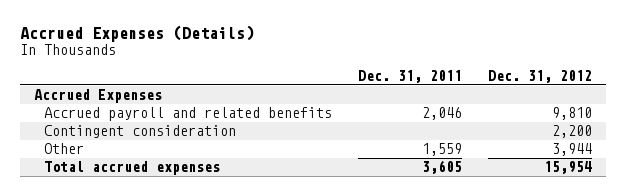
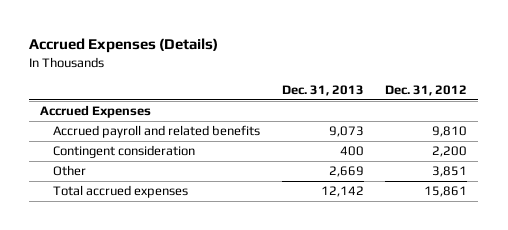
[358,70,463,84] Dec. 31, 2011 -> none
none -> [281,84,364,96] Dec. 31, 2013
[552,143,593,157] 3,944 -> [432,166,468,178] 3,851
[544,161,593,175] 15,954 -> [424,186,468,198] 15,861

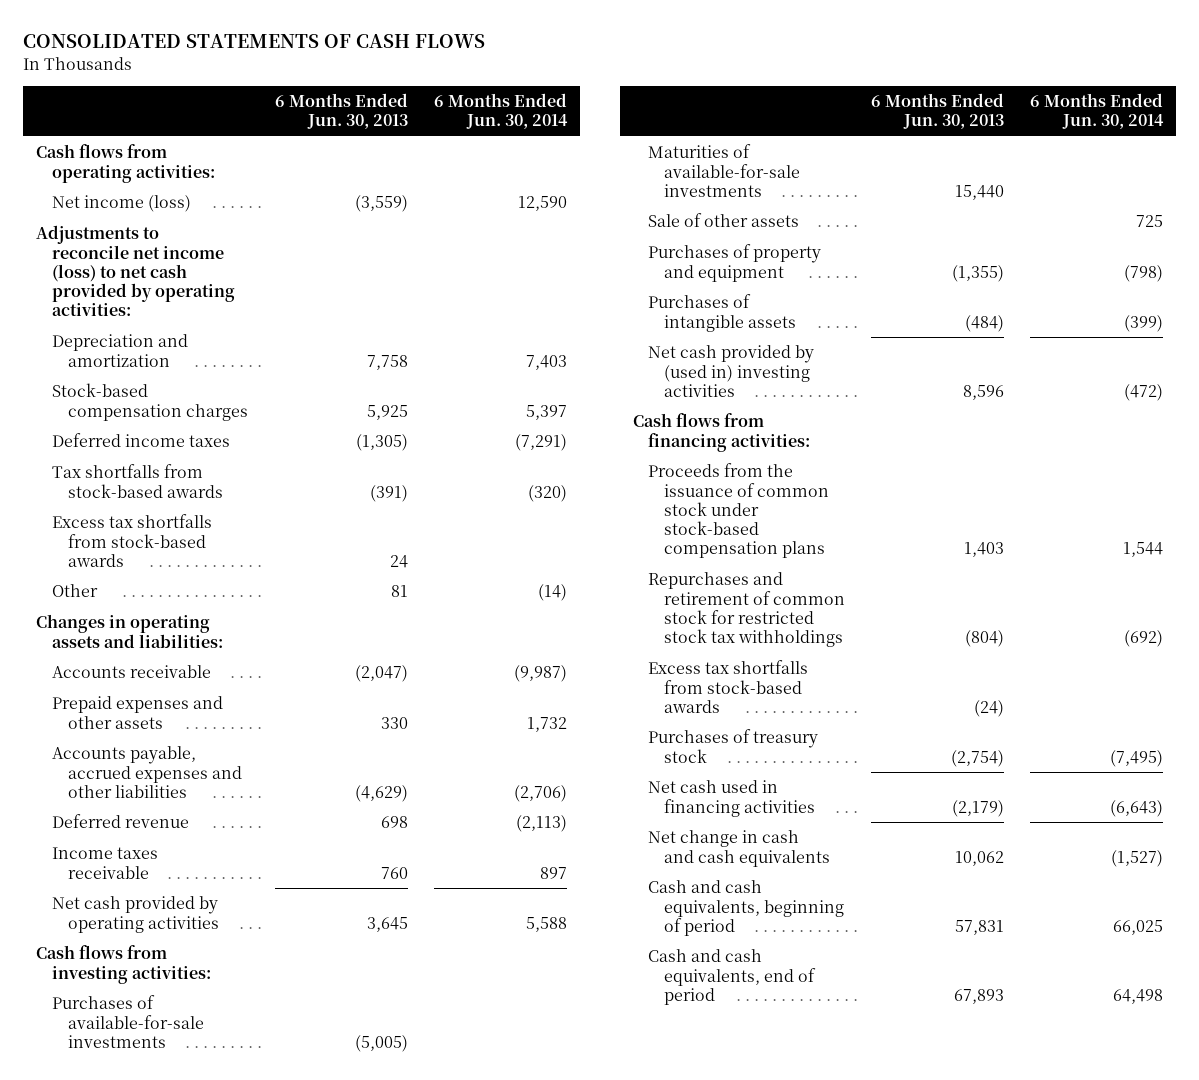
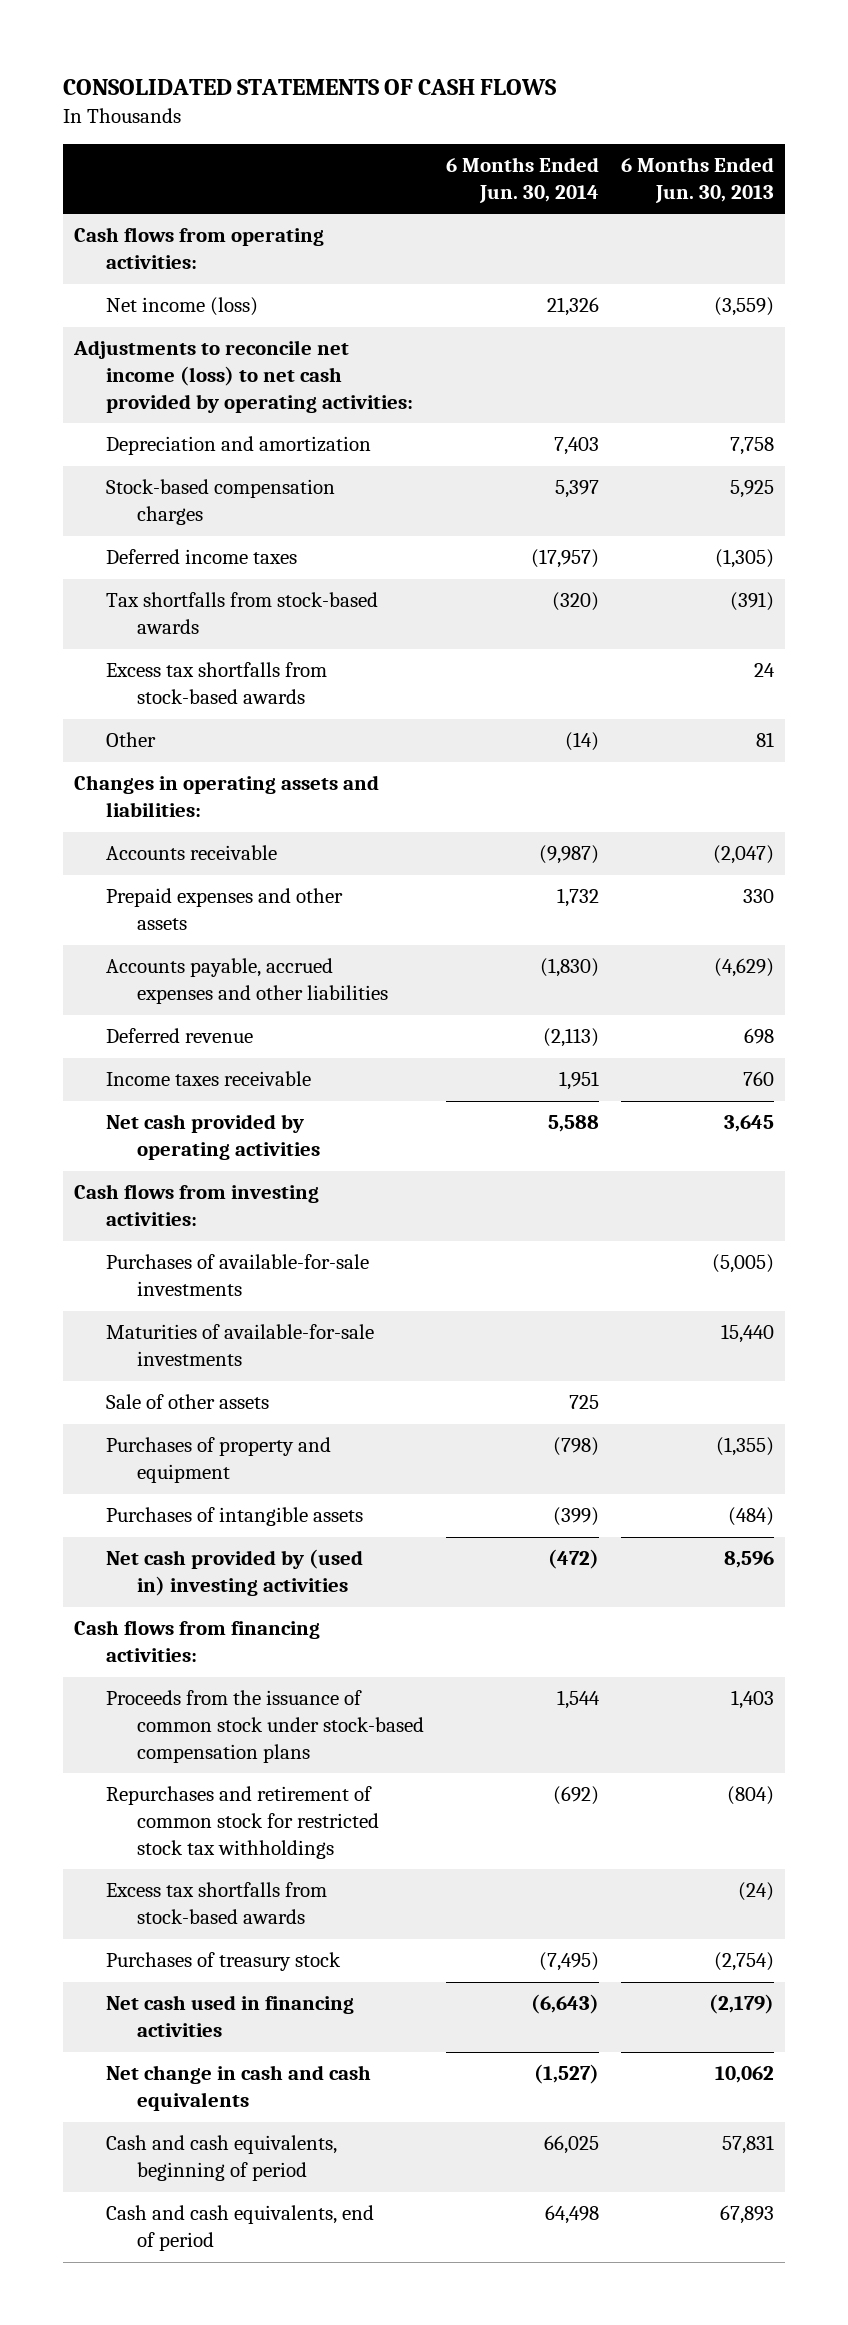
[517,196,567,212] 12,590 -> [546,297,599,317] 21,326
[514,434,567,452] (7,291) -> [530,549,599,569] (17,957)
[513,784,567,802] (2,706) -> [539,958,599,978] (1,830)
[539,866,567,879] 897 -> [558,1071,599,1091] 1,951

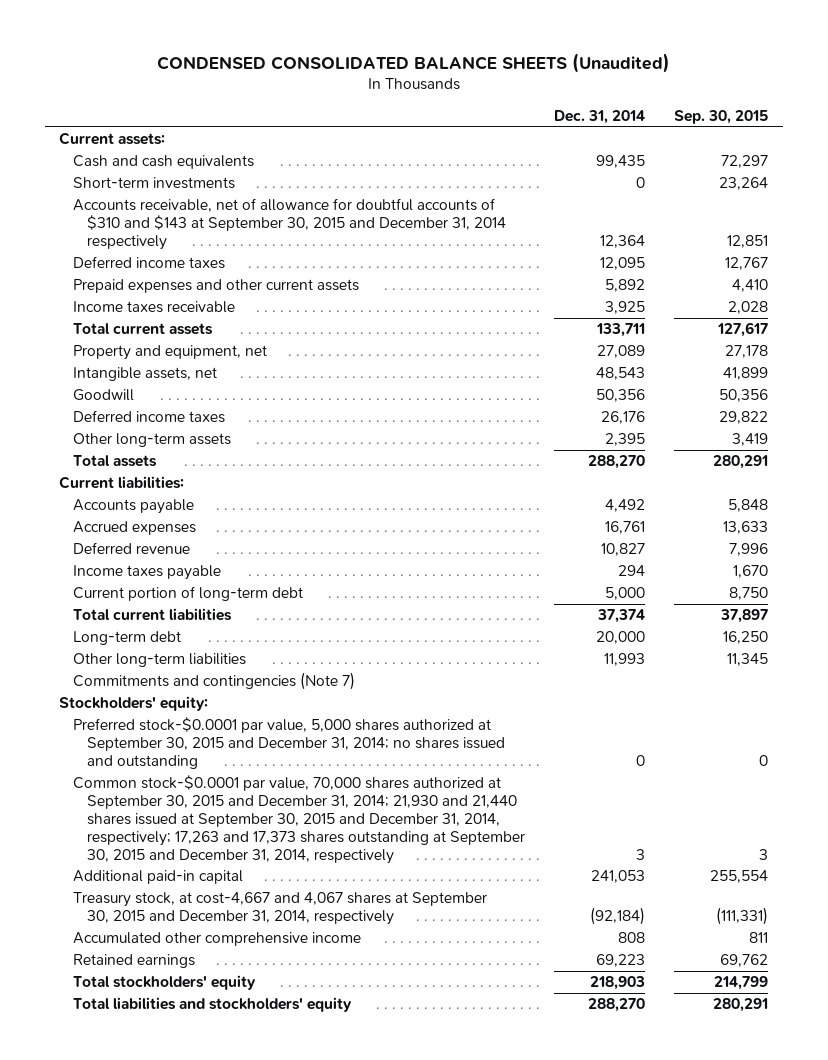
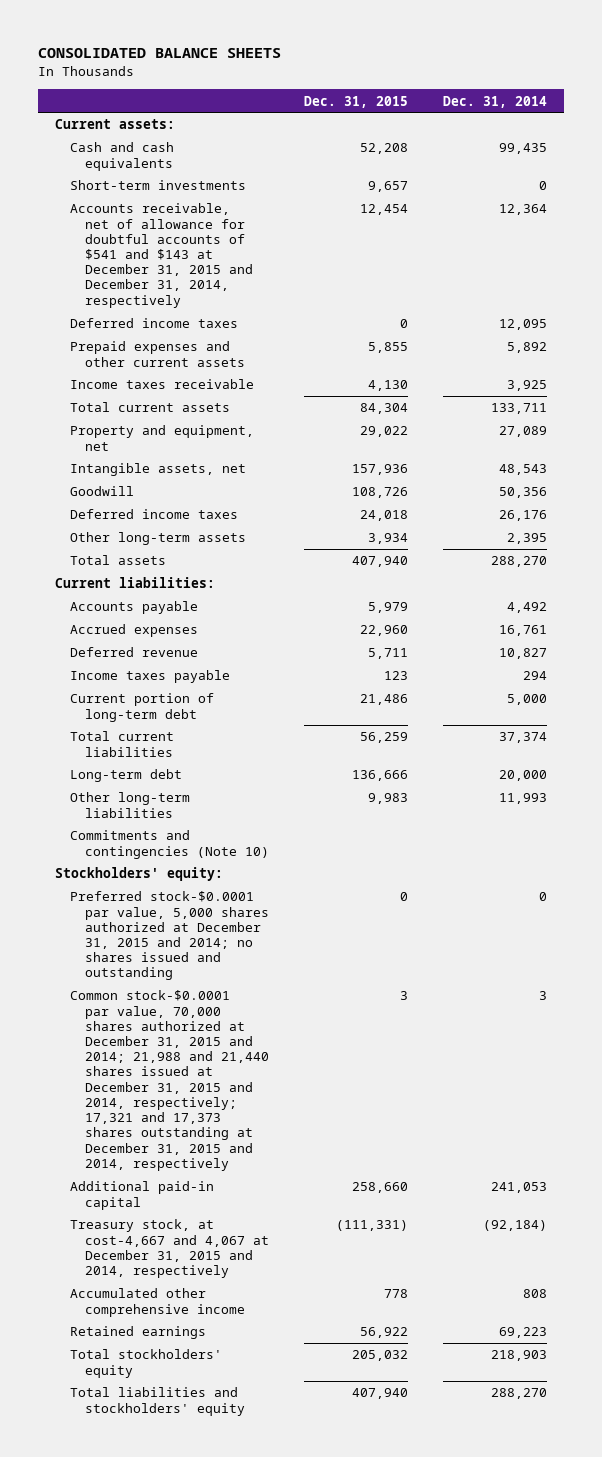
[156,52,670,73] CONDENSED CONSOLIDATED BALANCE SHEETS (Unaudited) -> [37,48,281,59] CONSOLIDATED BALANCE SHEETS
[674,109,769,124] Sep. 30, 2015 -> none
none -> [303,95,408,108] Dec. 31, 2015
[73,198,506,250] Accounts receivable, net of allowance for doubtful accounts of $310 and $143 at September 30, 2015 and December 31, 2014 respectively -> [70,203,253,308] Accounts receivable, net of allowance for doubtful accounts of $541 and $143 at December 31, 2015 and December 31, 2014, respectively
[73,672,356,691] Commitments and contingencies (Note 7) -> [70,830,269,859] Commitments and contingencies (Note 10)
[73,717,505,769] Preferred stock-$0.0001 par value, 5,000 shares authorized at September 30, 2015 and December 31, 2014; no shares issued and outstanding -> [70,891,269,981] Preferred stock-$0.0001 par value, 5,000 shares authorized at December 31, 2015 and 2014; no shares issued and outstanding
[73,775,525,864] Common stock-$0.0001 par value, 70,000 shares authorized at September 30, 2015 and December 31, 2014; 21,930 and 21,440 shares issued at September 30, 2015 and December 31, 2014, respectively; 17,263 and 17,373 shares outstanding at September 30, 2015 and December 31, 2014, respectively -> [70,990,269,1171] Common stock-$0.0001 par value, 70,000 shares authorized at December 31, 2015 and 2014; 21,988 and 21,440 shares issued at December 31, 2015 and 2014, respectively; 17,321 and 17,373 shares outstanding at December 31, 2015 and 2014, respectively
[73,892,488,926] Treasury stock, at cost-4,667 and 4,067 shares at September 30, 2015 and December 31, 2014, respectively -> [70,1219,269,1279] Treasury stock, at cost-4,667 and 4,067 at December 31, 2015 and 2014, respectively

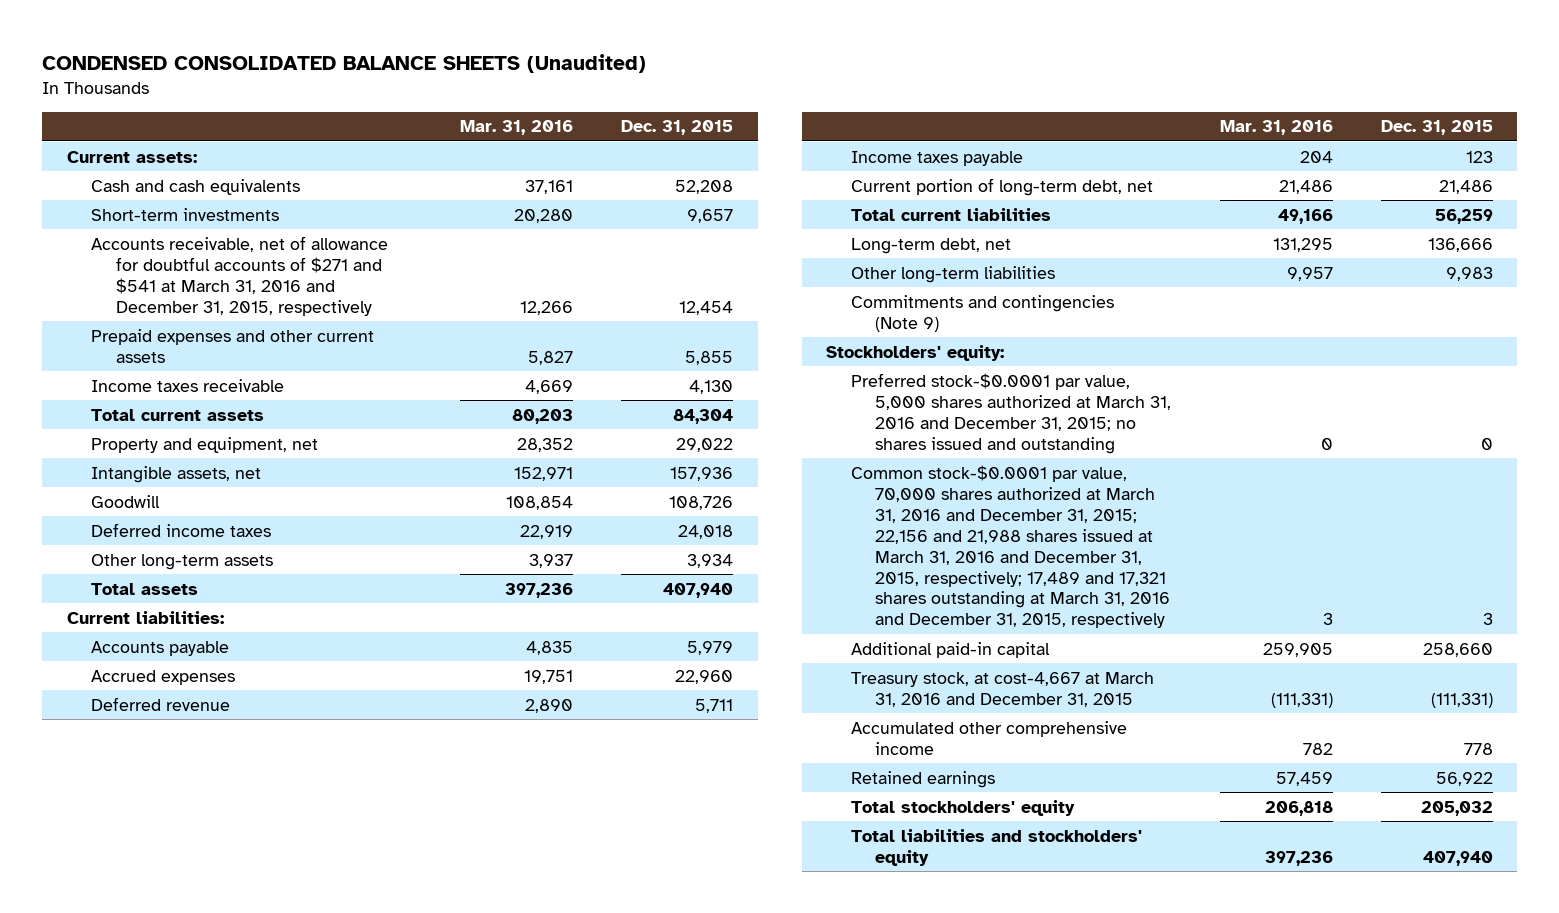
[37,48,281,59] CONSOLIDATED BALANCE SHEETS -> [42,54,647,74] CONDENSED CONSOLIDATED BALANCE SHEETS (Unaudited)
[442,95,547,108] Dec. 31, 2014 -> none
none -> [460,120,574,136] Mar. 31, 2016
[70,318,239,329] Deferred income taxes -> none
[70,203,253,308] Accounts receivable, net of allowance for doubtful accounts of $541 and $143 at December 31, 2015 and December 31, 2014, respectively -> [91,235,389,316] Accounts receivable, net of allowance for doubtful accounts of $271 and $541 at March 31, 2016 and December 31, 2015, respectively
[70,693,215,722] Current portion of long-term debt -> [850,177,1153,196] Current portion of long-term debt, net
[70,769,183,783] Long-term debt -> [850,237,1011,254] Long-term debt, net
[70,830,269,859] Commitments and contingencies (Note 10) -> [850,294,1114,332] Commitments and contingencies (Note 9)
[70,891,269,981] Preferred stock-$0.0001 par value, 5,000 shares authorized at December 31, 2015 and 2014; no shares issued and outstanding -> [850,372,1172,454] Preferred stock-$0.0001 par value, 5,000 shares authorized at March 31, 2016 and December 31, 2015; no shares issued and outstanding
[70,990,269,1171] Common stock-$0.0001 par value, 70,000 shares authorized at December 31, 2015 and 2014; 21,988 and 21,440 shares issued at December 31, 2015 and 2014, respectively; 17,321 and 17,373 shares outstanding at December 31, 2015 and 2014, respectively -> [850,464,1171,629] Common stock-$0.0001 par value, 70,000 shares authorized at March 31, 2016 and December 31, 2015; 22,156 and 21,988 shares issued at March 31, 2016 and December 31, 2015, respectively; 17,489 and 17,321 shares outstanding at March 31, 2016 and December 31, 2015, respectively
[70,1219,269,1279] Treasury stock, at cost-4,667 and 4,067 at December 31, 2015 and 2014, respectively -> [850,671,1154,707] Treasury stock, at cost-4,667 at March 31, 2016 and December 31, 2015

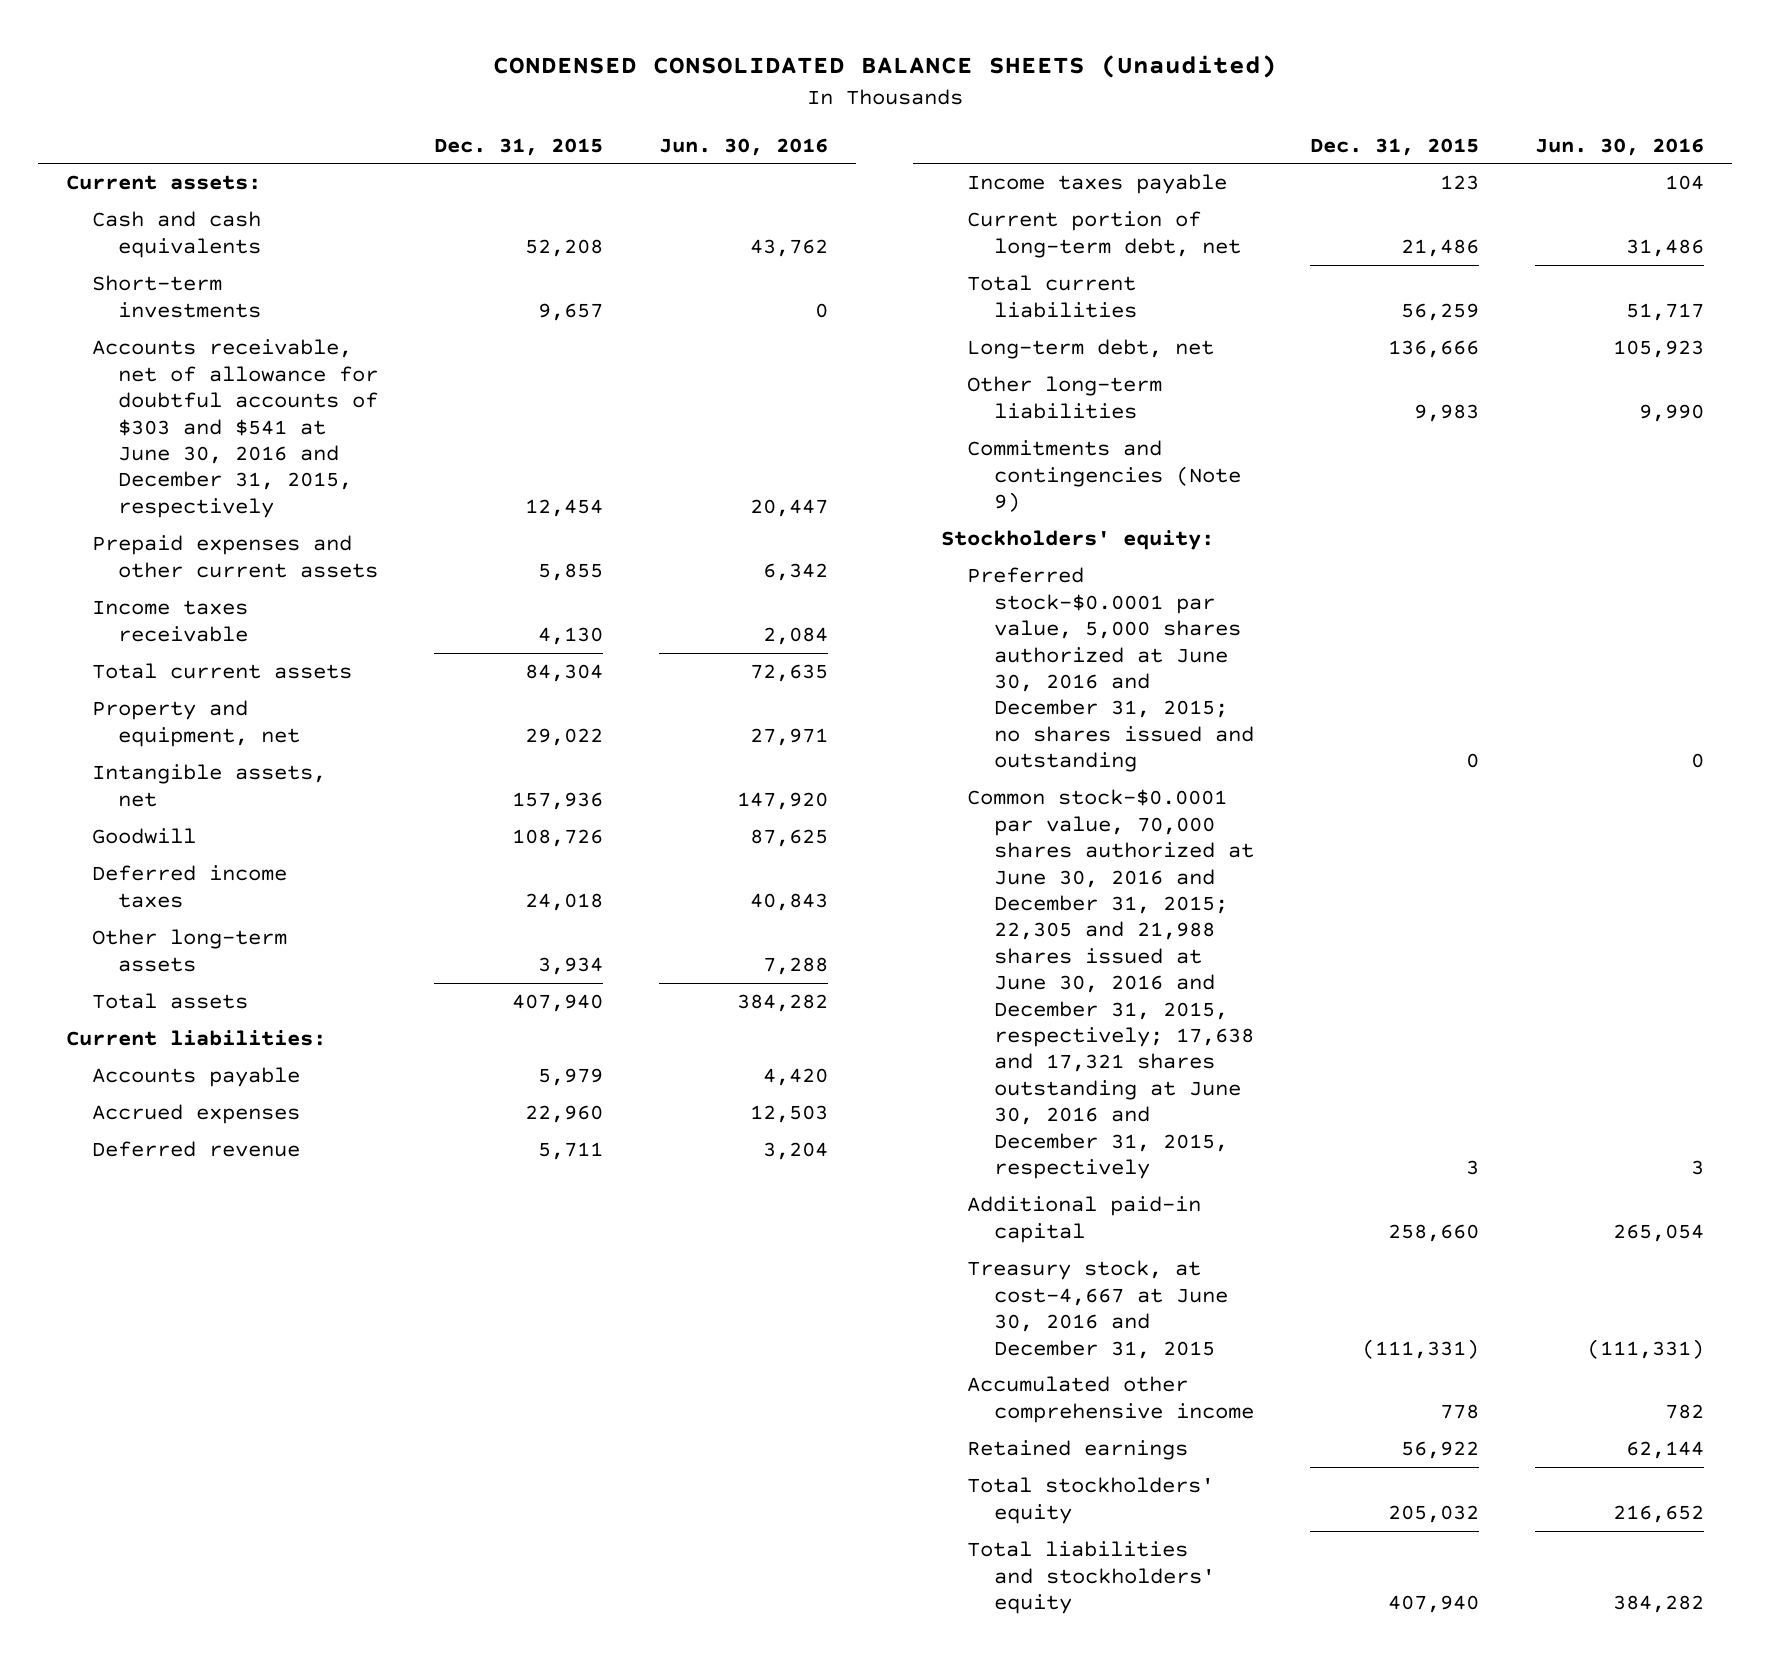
[460,120,574,136] Mar. 31, 2016 -> none
none -> [659,137,829,156] Jun. 30, 2016
[91,235,389,316] Accounts receivable, net of allowance for doubtful accounts of $271 and $541 at March 31, 2016 and December 31, 2015, respectively -> [92,339,379,518] Accounts receivable, net of allowance for doubtful accounts of $303 and $541 at June 30, 2016 and December 31, 2015, respectively
[850,372,1172,454] Preferred stock-$0.0001 par value, 5,000 shares authorized at March 31, 2016 and December 31, 2015; no shares issued and outstanding -> [967,567,1254,773] Preferred stock-$0.0001 par value, 5,000 shares authorized at June 30, 2016 and December 31, 2015; no shares issued and outstanding
[850,464,1171,629] Common stock-$0.0001 par value, 70,000 shares authorized at March 31, 2016 and December 31, 2015; 22,156 and 21,988 shares issued at March 31, 2016 and December 31, 2015, respectively; 17,489 and 17,321 shares outstanding at March 31, 2016 and December 31, 2015, respectively -> [967,789,1254,1180] Common stock-$0.0001 par value, 70,000 shares authorized at June 30, 2016 and December 31, 2015; 22,305 and 21,988 shares issued at June 30, 2016 and December 31, 2015, respectively; 17,638 and 17,321 shares outstanding at June 30, 2016 and December 31, 2015, respectively
[850,671,1154,707] Treasury stock, at cost-4,667 at March 31, 2016 and December 31, 2015 -> [967,1260,1228,1359] Treasury stock, at cost-4,667 at June 30, 2016 and December 31, 2015

